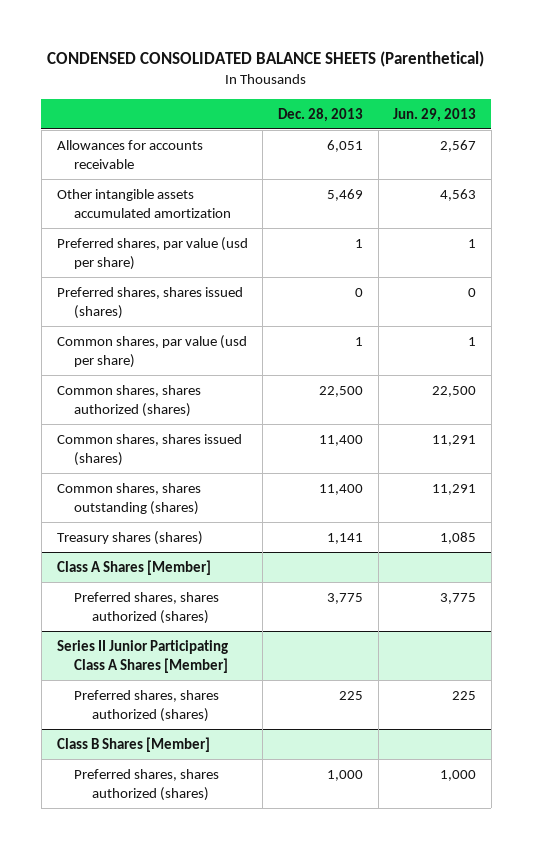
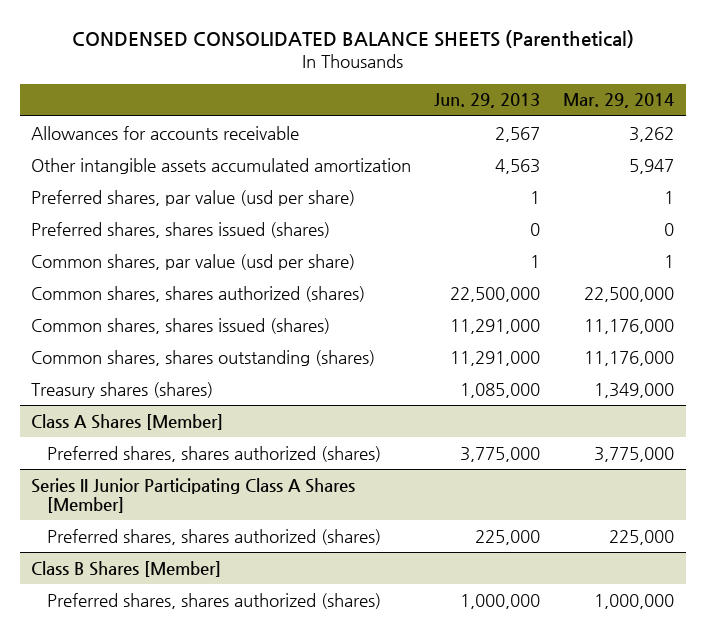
[277,107,363,122] Dec. 28, 2013 -> none
none -> [563,93,675,109] Mar. 29, 2014
[432,385,477,397] 22,500 -> [450,286,541,302] 22,500,000
[432,434,477,446] 11,291 -> [450,318,541,334] 11,291,000
[432,483,477,495] 11,291 -> [450,350,541,366] 11,291,000
[440,531,477,544] 1,085 -> [460,382,541,398] 1,085,000
[440,592,477,604] 3,775 -> [460,446,541,462] 3,775,000
[452,690,477,700] 225 -> [475,529,541,545] 225,000
[440,769,477,781] 1,000 -> [460,593,541,609] 1,000,000

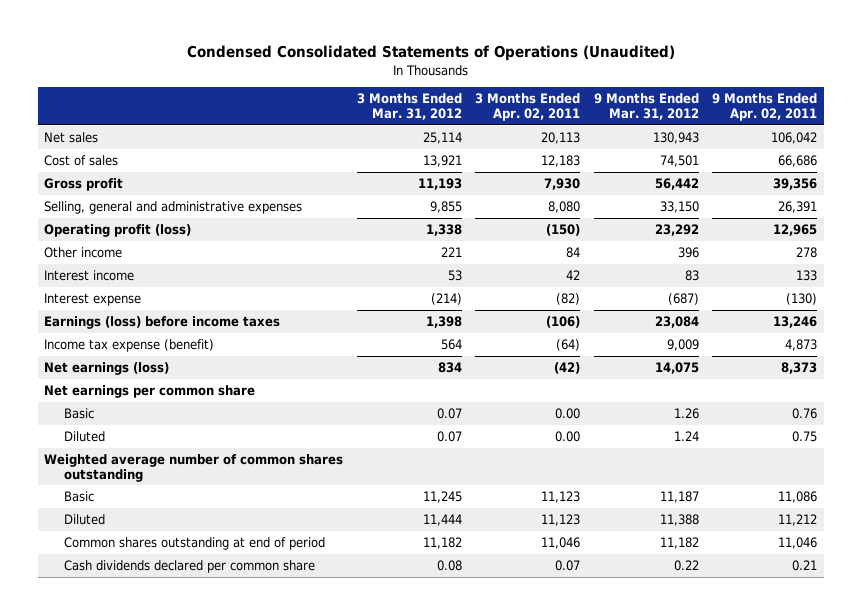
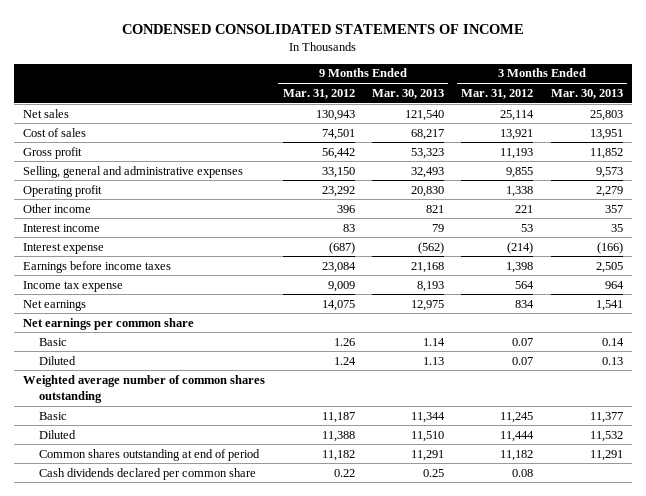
[186,45,675,62] Condensed Consolidated Statements of Operations (Unaudited) -> [122,24,525,35] CONDENSED CONSOLIDATED STATEMENTS OF INCOME
[475,93,581,121] 3 Months Ended Apr. 02, 2011 -> none
[712,93,818,121] 9 Months Ended Apr. 02, 2011 -> none
none -> [372,88,445,99] Mar. 30, 2013
none -> [550,88,623,99] Mar. 30, 2013
[44,223,192,237] Operating profit (loss) -> [23,184,103,197] Operating profit
[44,315,281,329] Earnings (loss) before income taxes -> [23,260,172,273] Earnings before income taxes
[44,338,215,352] Income tax expense (benefit) -> [23,280,124,292] Income tax expense
[44,361,170,375] Net earnings (loss) -> [23,299,87,311] Net earnings

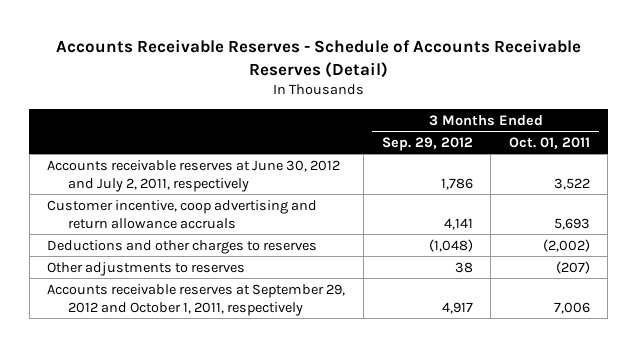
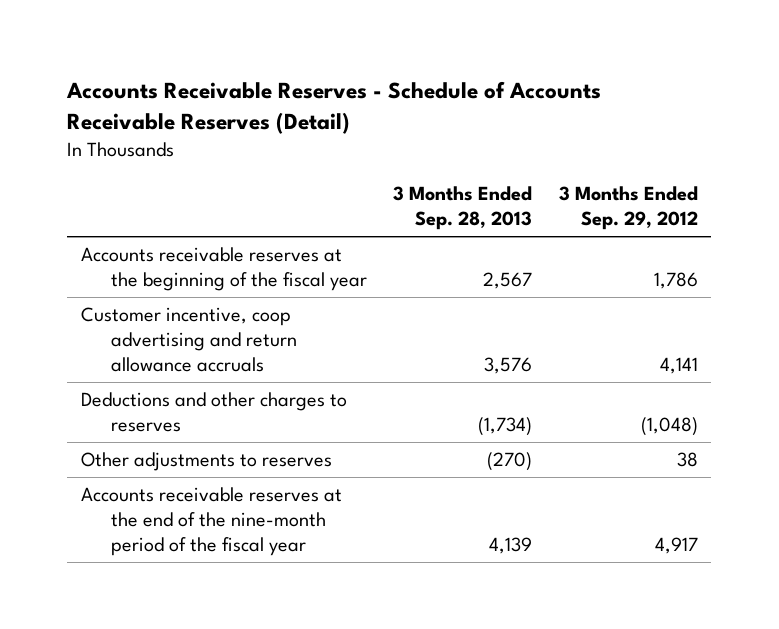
[508,136,590,149] Oct. 01, 2011 -> none
none -> [393,186,533,231] 3 Months Ended Sep. 28, 2013
[47,159,341,192] Accounts receivable reserves at June 30, 2012 and July 2, 2011, respectively -> [80,247,367,292] Accounts receivable reserves at the beginning of the fiscal year
[47,283,346,316] Accounts receivable reserves at September 29, 2012 and October 1, 2011, respectively -> [80,487,342,556] Accounts receivable reserves at the end of the nine-month period of the fiscal year

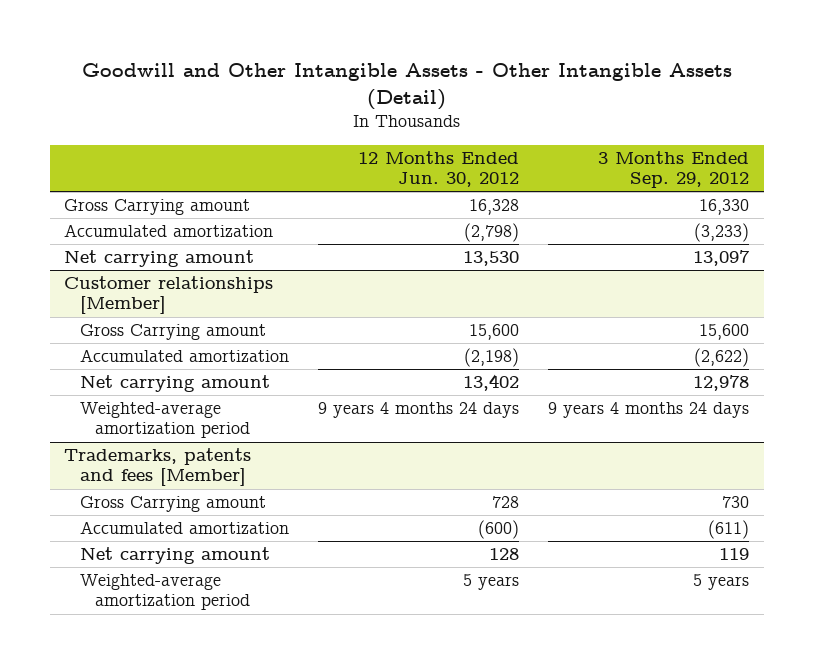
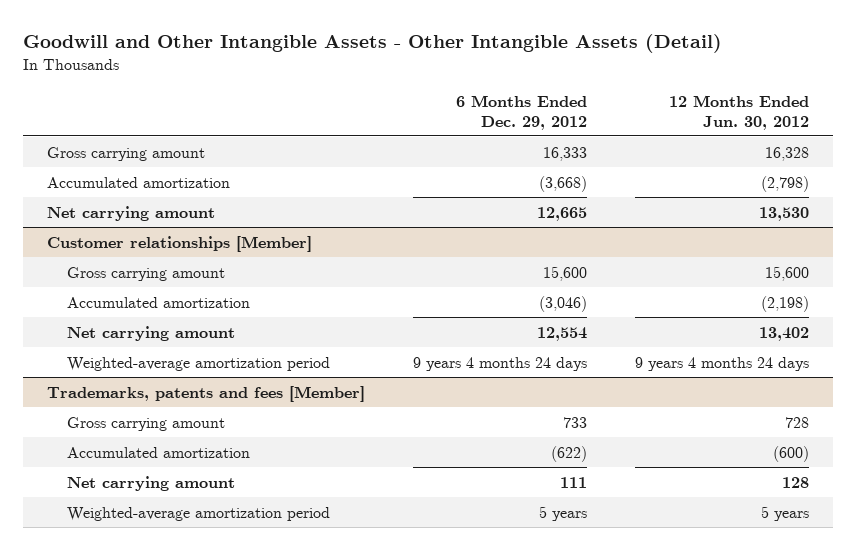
[598,150,750,189] 3 Months Ended Sep. 29, 2012 -> none
none -> [456,94,588,130] 6 Months Ended Dec. 29, 2012
[64,199,251,216] Gross Carrying amount -> [47,146,206,161] Gross carrying amount
[79,324,266,341] Gross Carrying amount -> [67,266,226,281] Gross carrying amount
[79,496,266,513] Gross Carrying amount -> [67,416,226,431] Gross carrying amount

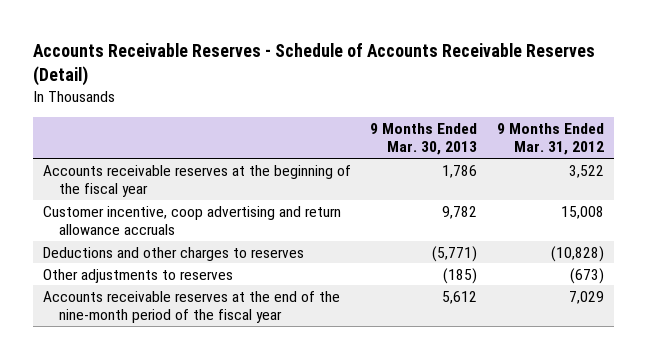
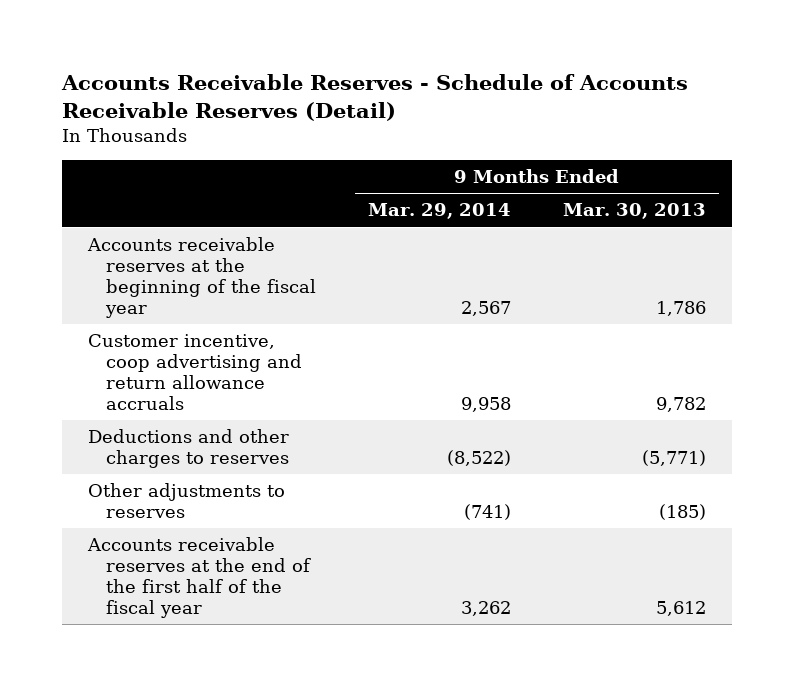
[496,122,604,156] 9 Months Ended Mar. 31, 2012 -> none
none -> [368,203,512,220] Mar. 29, 2014
[42,290,340,324] Accounts receivable reserves at the end of the nine-month period of the fiscal year -> [87,537,312,619] Accounts receivable reserves at the end of the first half of the fiscal year

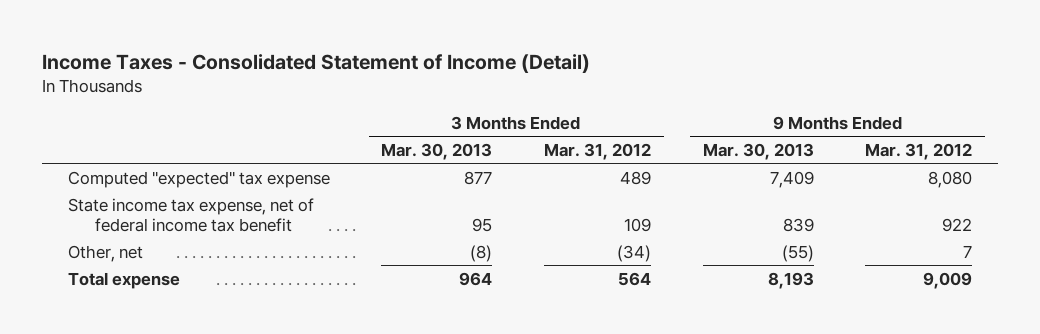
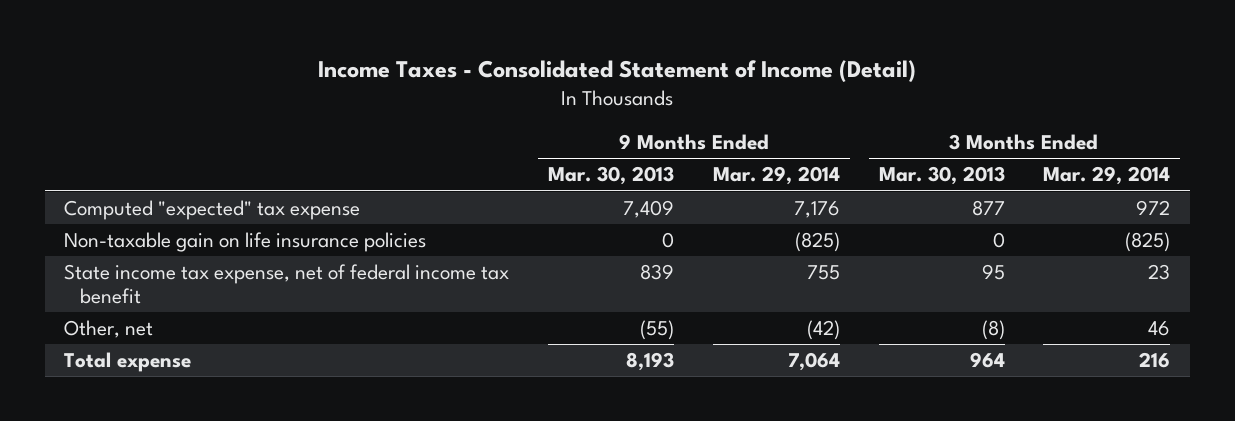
[544,142,652,160] Mar. 31, 2012 -> none
[865,142,973,160] Mar. 31, 2012 -> none
none -> [712,166,840,186] Mar. 29, 2014
none -> [1043,166,1171,186] Mar. 29, 2014
none -> [64,231,427,252] Non-taxable gain on life insurance policies

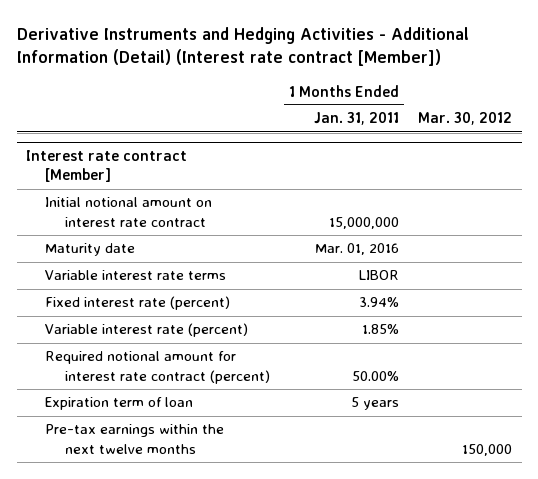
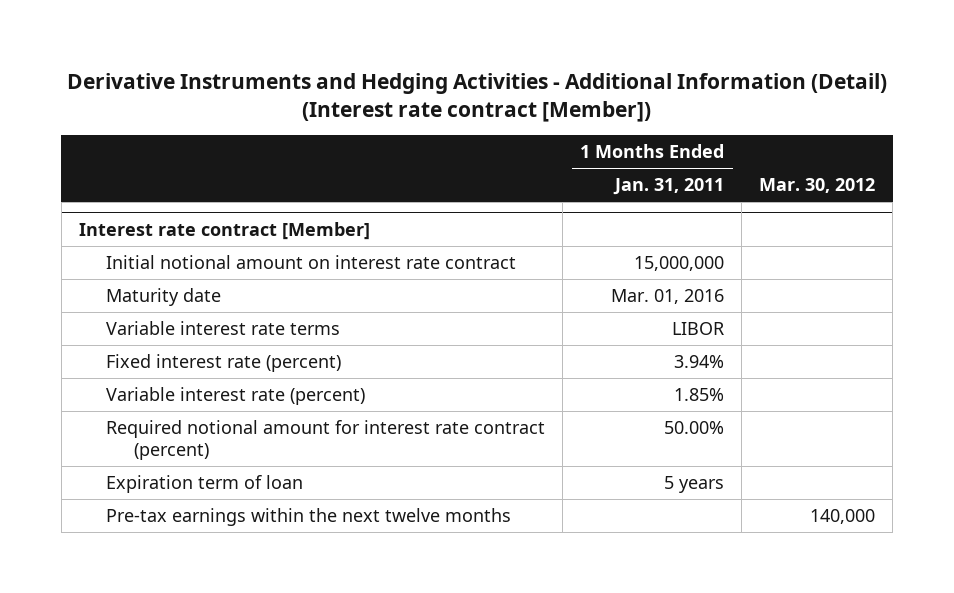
[462,443,513,456] 150,000 -> [810,508,876,524] 140,000

